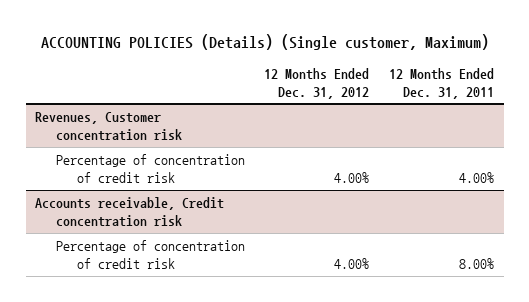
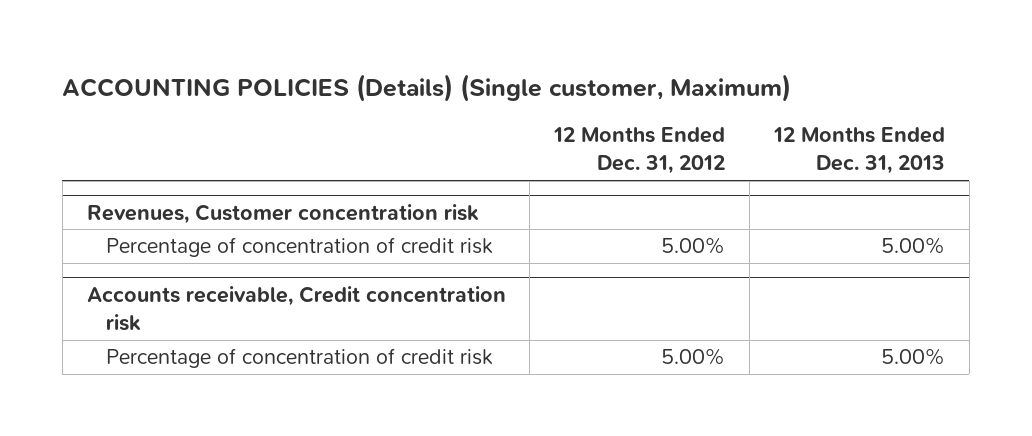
[388,67,494,99] 12 Months Ended Dec. 31, 2011 -> none
none -> [773,127,946,175] 12 Months Ended Dec. 31, 2013
[334,171,370,183] 4.00% -> [661,237,726,255] 5.00%
[334,257,370,269] 4.00% -> [661,348,726,366] 5.00%

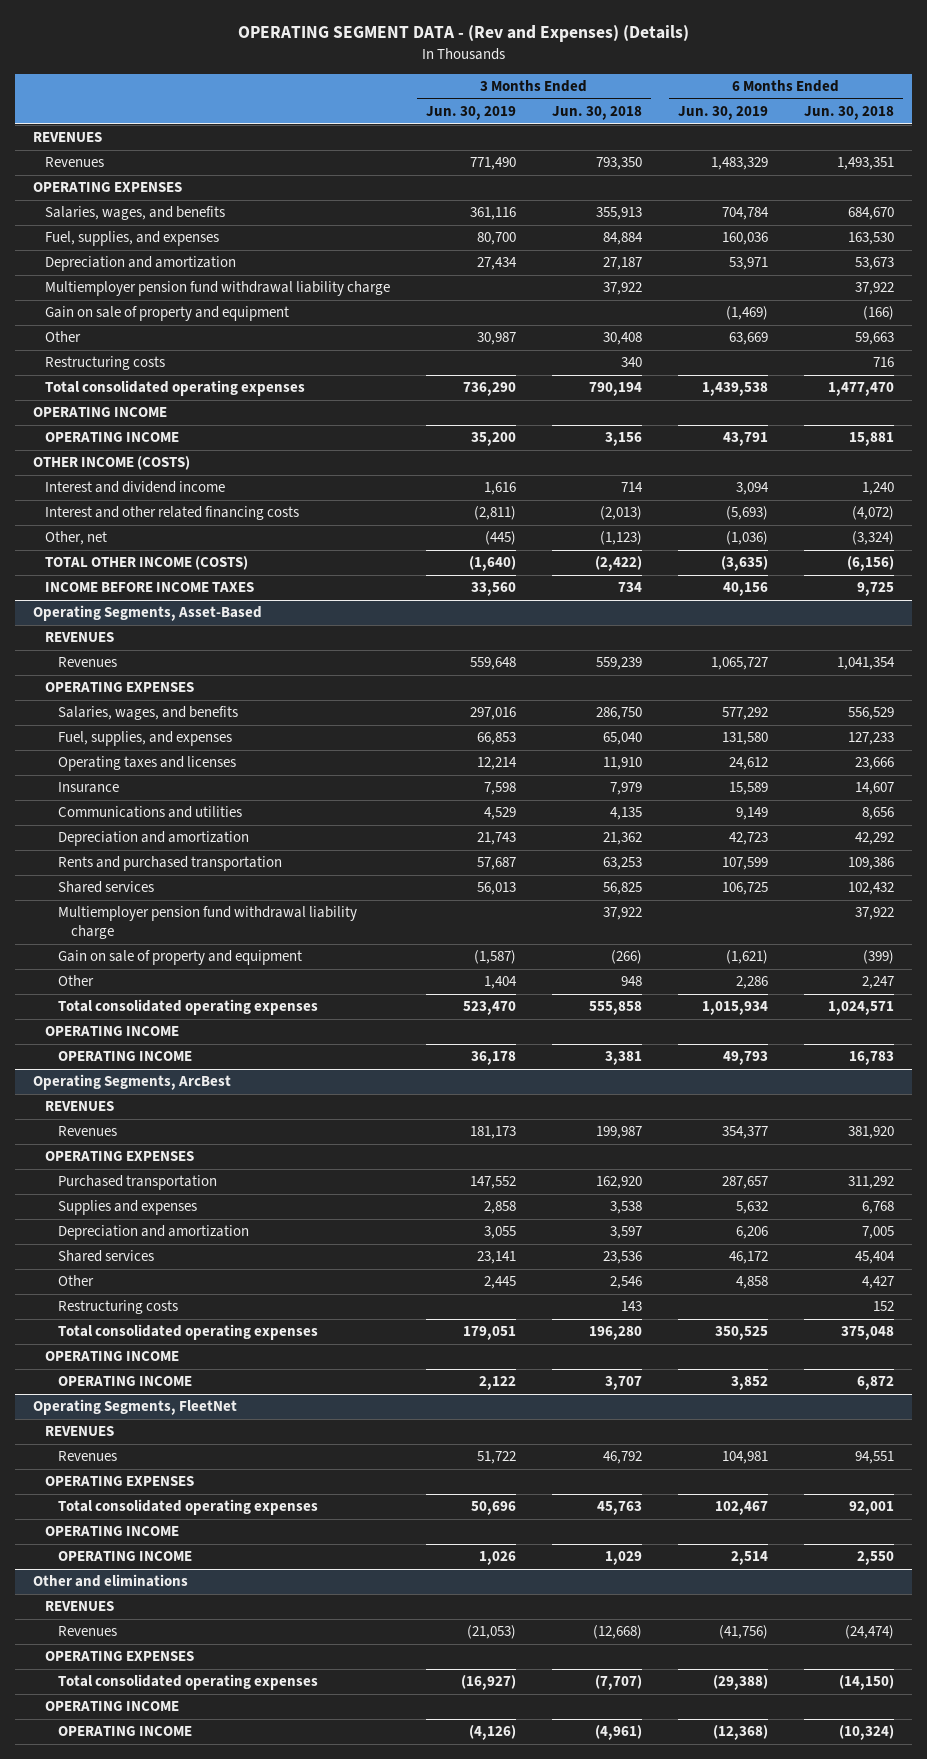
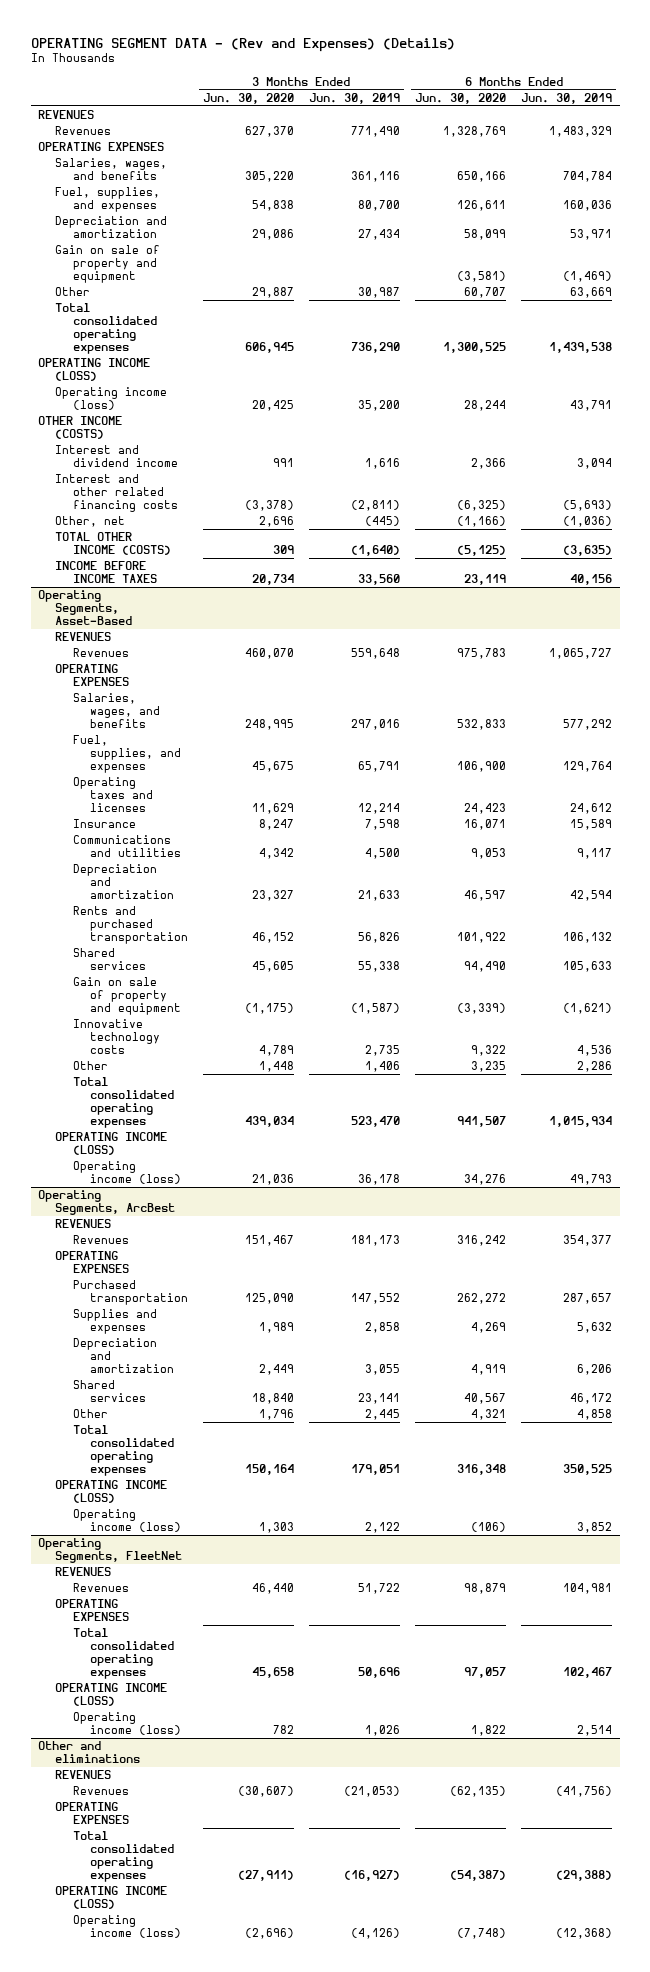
[552,106,643,121] Jun. 30, 2018 -> none
[804,106,895,121] Jun. 30, 2018 -> none
none -> [202,92,294,104] Jun. 30, 2020
none -> [415,92,507,104] Jun. 30, 2020
[45,281,391,297] Multiemployer pension fund withdrawal liability charge -> none
[45,356,166,371] Restructuring costs -> none
[32,407,167,418] OPERATING INCOME -> [38,358,151,382] OPERATING INCOME (LOSS)
[45,432,180,443] OPERATING INCOME -> [55,387,168,411] Operating income (loss)
[477,732,517,746] 66,853 -> [357,760,400,772] 65,791
[722,732,769,746] 131,580 -> [563,760,613,772] 129,764
[58,906,358,940] Multiemployer pension fund withdrawal liability charge -> none
[484,807,517,821] 4,529 -> [364,848,400,860] 4,500
[736,807,769,821] 9,149 -> [577,848,613,860] 9,117
[477,832,517,846] 21,743 -> [357,889,400,901] 21,633
[729,832,769,846] 42,723 -> [570,889,613,901] 42,594
[477,857,517,871] 57,687 -> [357,931,400,943] 56,826
[722,857,769,871] 107,599 -> [563,931,613,943] 106,132
[477,882,517,896] 56,013 -> [357,961,400,973] 55,338
[722,882,769,896] 106,725 -> [563,961,613,973] 105,633
none -> [72,1019,160,1054] Innovative technology costs
[484,976,518,990] 1,404 -> [364,1061,400,1073] 1,406
[45,1026,180,1037] OPERATING INCOME -> [55,1132,168,1156] OPERATING INCOME (LOSS)
[58,1051,193,1062] OPERATING INCOME -> [72,1161,181,1185] Operating income (loss)
[58,1300,179,1315] Restructuring costs -> none
[45,1351,180,1362] OPERATING INCOME -> [55,1480,168,1504] OPERATING INCOME (LOSS)
[58,1376,193,1387] OPERATING INCOME -> [72,1509,181,1533] Operating income (loss)
[45,1526,180,1537] OPERATING INCOME -> [55,1683,168,1707] OPERATING INCOME (LOSS)
[58,1551,193,1562] OPERATING INCOME -> [72,1712,181,1736] Operating income (loss)
[45,1701,180,1712] OPERATING INCOME -> [55,1886,168,1910] OPERATING INCOME (LOSS)
[58,1726,193,1737] OPERATING INCOME -> [72,1915,181,1939] Operating income (loss)

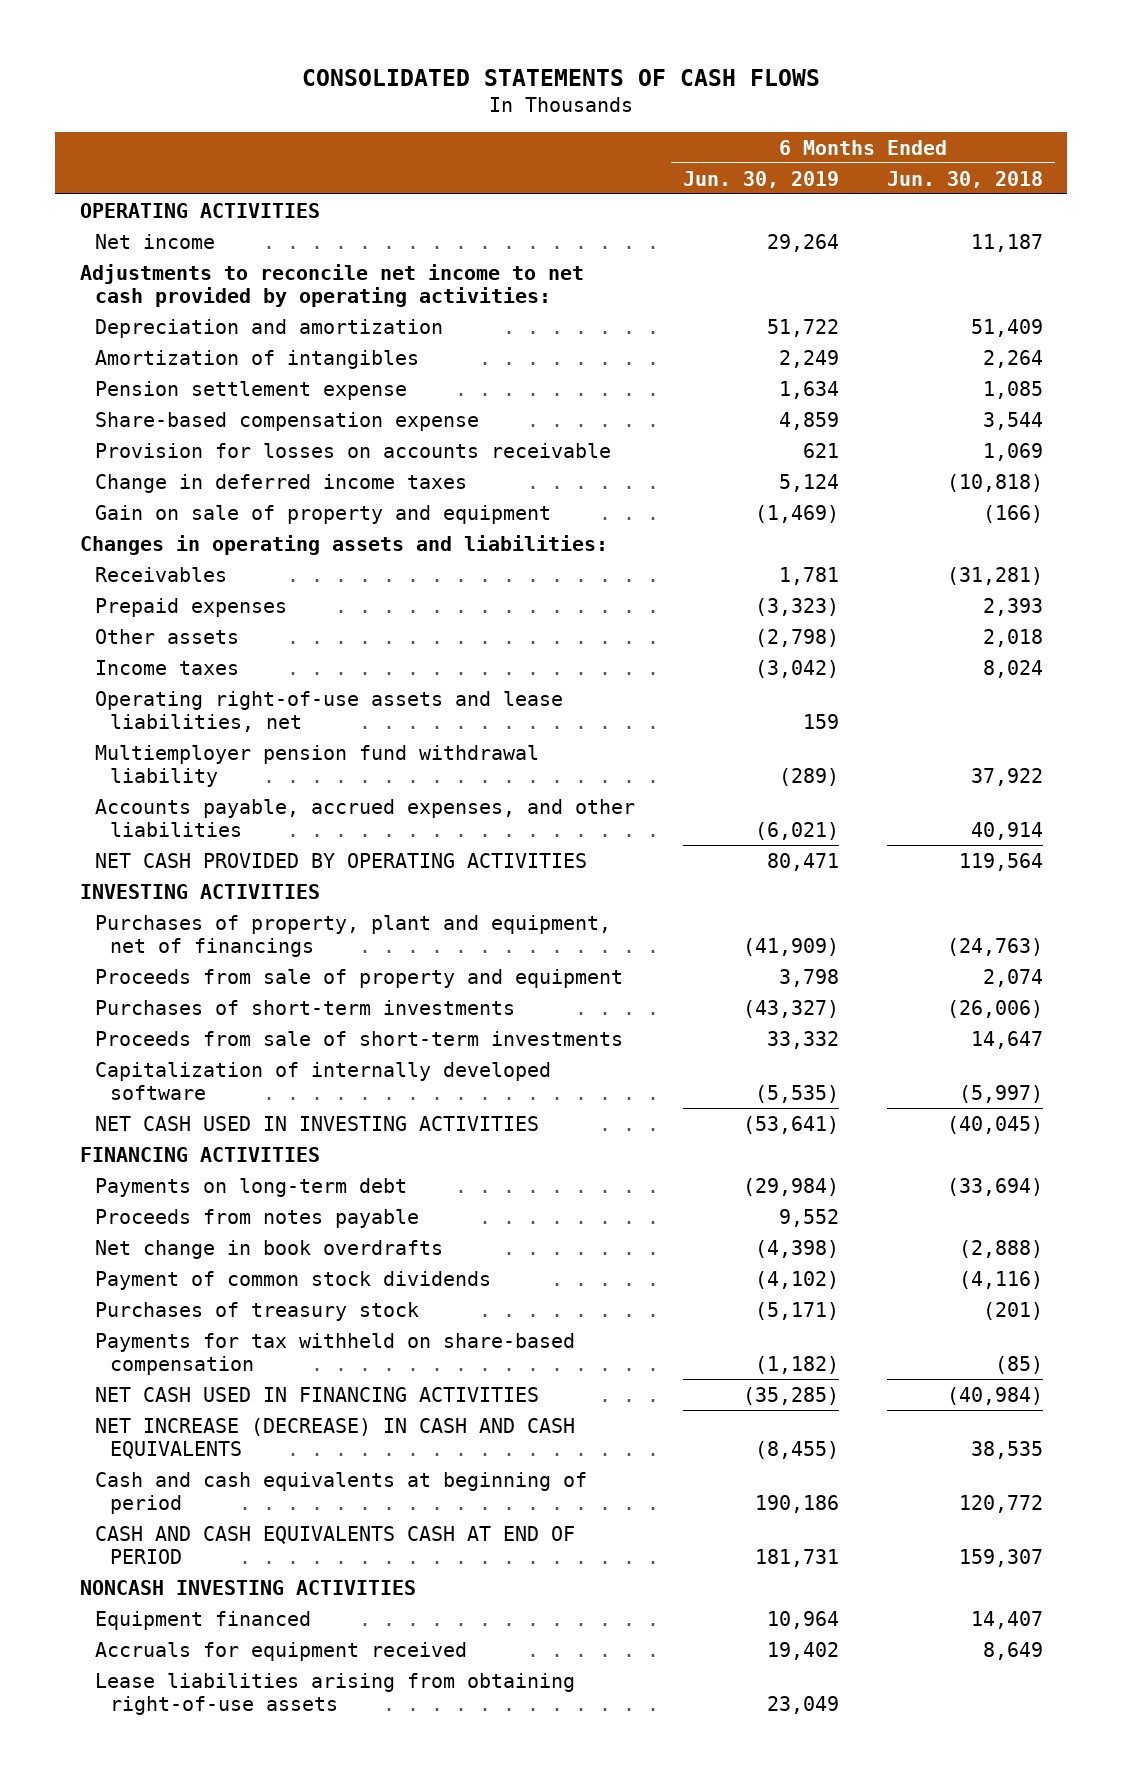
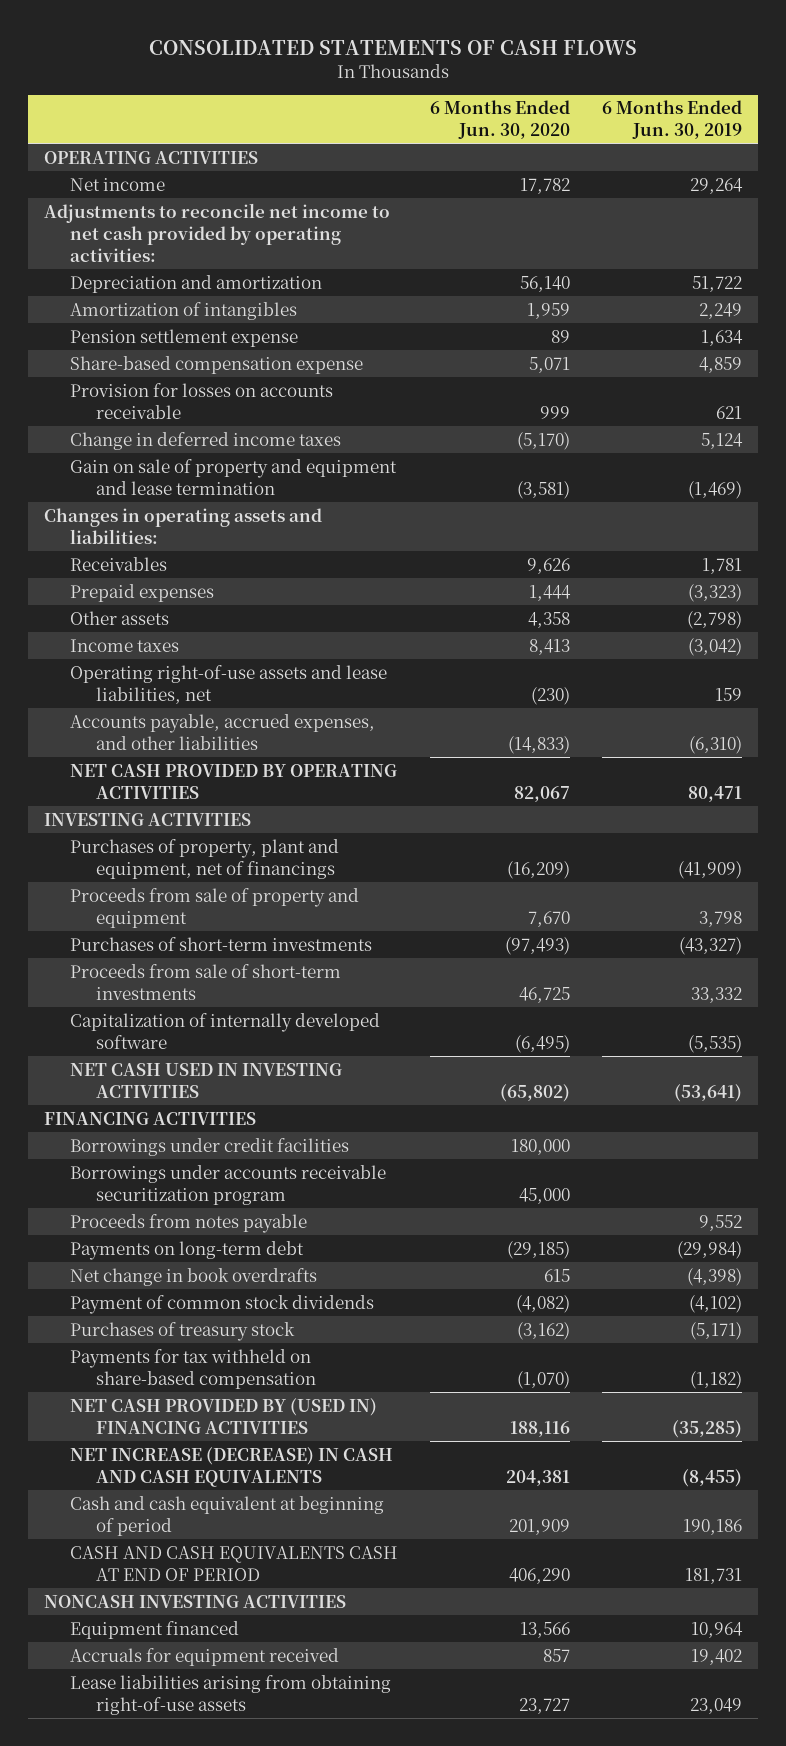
[886,170,1043,188] Jun. 30, 2018 -> none
none -> [430,100,571,140] 6 Months Ended Jun. 30, 2020
[94,504,551,524] Gain on sale of property and equipment -> [69,458,397,495] Gain on sale of property and equipment and lease termination
[94,744,539,787] Multiemployer pension fund withdrawal liability -> none
[754,821,839,840] (6,021) -> [689,735,743,754] (6,310)
none -> [69,1137,349,1156] Borrowings under credit facilities
none -> [69,1164,386,1205] Borrowings under accounts receivable securitization program
[94,1177,407,1197] Payments on long-term debt -> [69,1240,304,1260] Payments on long-term debt
[94,1386,539,1402] NET CASH USED IN FINANCING ACTIVITIES -> [69,1397,377,1434] NET CASH PROVIDED BY (USED IN) FINANCING ACTIVITIES
[94,1471,587,1514] Cash and cash equivalents at beginning of period -> [69,1495,384,1536] Cash and cash equivalent at beginning of period

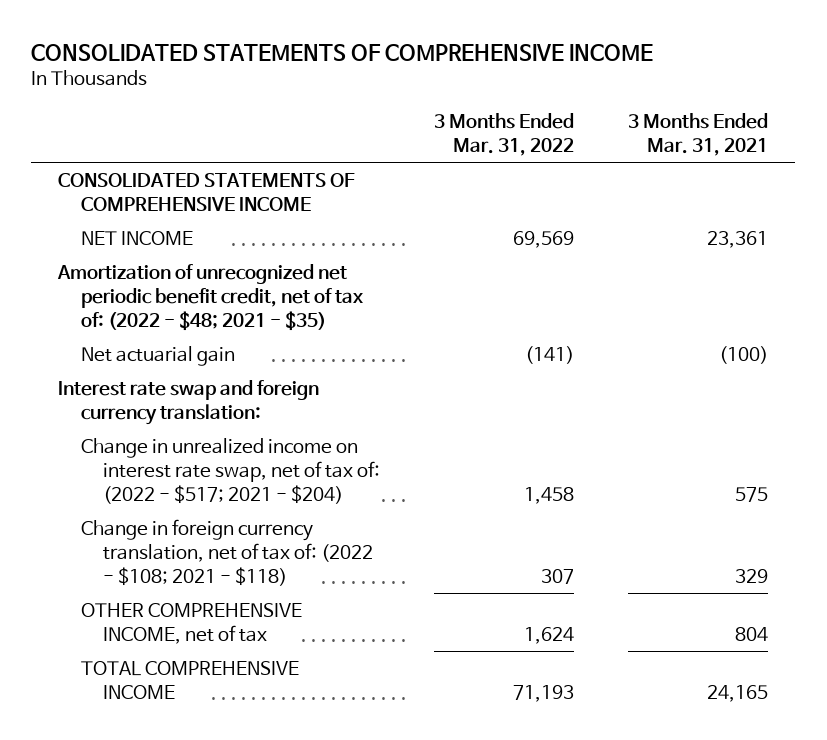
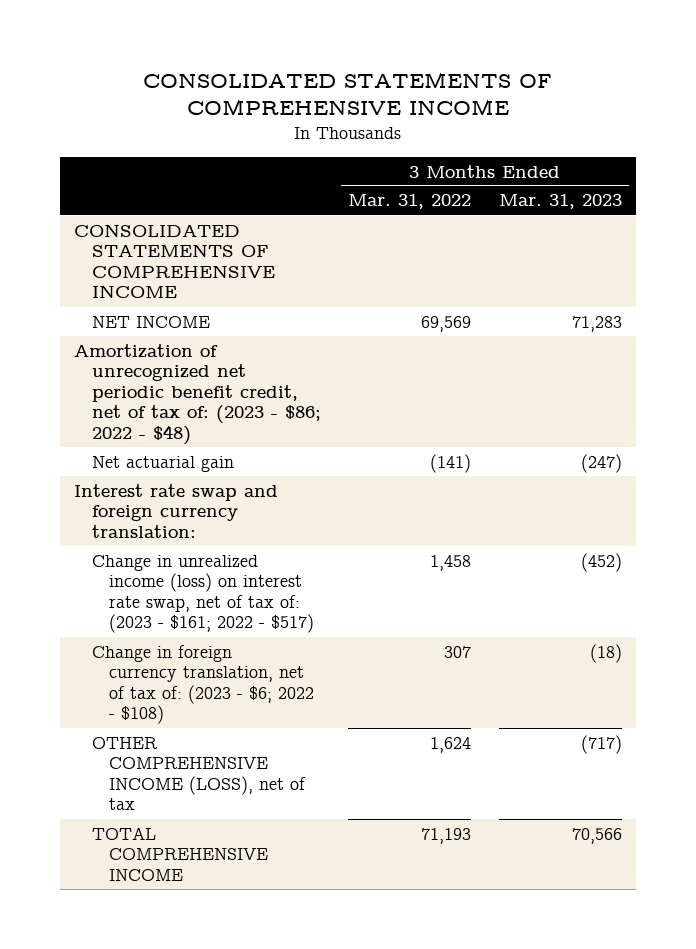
[628,112,769,156] 3 Months Ended Mar. 31, 2021 -> none
none -> [499,194,623,210] Mar. 31, 2023
[57,263,363,331] Amortization of unrecognized net periodic benefit credit, net of tax of: (2022 - $48; 2021 - $35) -> [73,343,321,445] Amortization of unrecognized net periodic benefit credit, net of tax of: (2023 - $86; 2022 - $48)
[80,437,380,504] Change in unrealized income on interest rate swap, net of tax of: (2022 - $517; 2021 - $204) -> [91,554,315,634] Change in unrealized income (loss) on interest rate swap, net of tax of: (2023 - $161; 2022 - $517)
[80,518,373,586] Change in foreign currency translation, net of tax of: (2022 - $108; 2021 - $118) -> [91,644,315,725] Change in foreign currency translation, net of tax of: (2023 - $6; 2022 - $108)
[80,602,302,644] OTHER COMPREHENSIVE INCOME, net of tax -> [91,736,307,811] OTHER COMPREHENSIVE INCOME (LOSS), net of tax

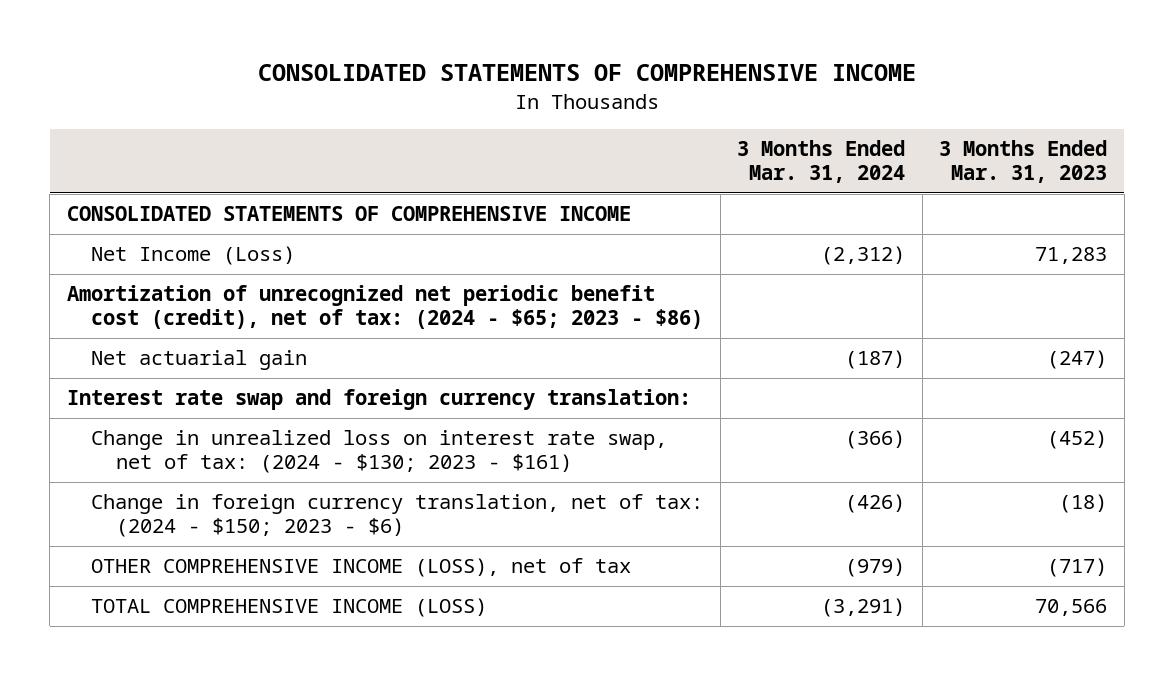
[348,194,472,210] Mar. 31, 2022 -> none
none -> [737,140,906,184] 3 Months Ended Mar. 31, 2024
[91,315,210,328] NET INCOME -> [91,246,296,266] Net Income (Loss)
[73,343,321,445] Amortization of unrecognized net periodic benefit credit, net of tax of: (2023 - $86; 2022 - $48) -> [66,285,704,330] Amortization of unrecognized net periodic benefit cost (credit), net of tax: (2024 - $65; 2023 - $86)
[91,554,315,634] Change in unrealized income (loss) on interest rate swap, net of tax of: (2023 - $161; 2022 - $517) -> [91,430,668,474] Change in unrealized loss on interest rate swap, net of tax: (2024 - $130; 2023 - $161)
[91,644,315,725] Change in foreign currency translation, net of tax of: (2023 - $6; 2022 - $108) -> [91,494,704,538] Change in foreign currency translation, net of tax: (2024 - $150; 2023 - $6)
[91,826,269,881] TOTAL COMPREHENSIVE INCOME -> [91,598,488,618] TOTAL COMPREHENSIVE INCOME (LOSS)

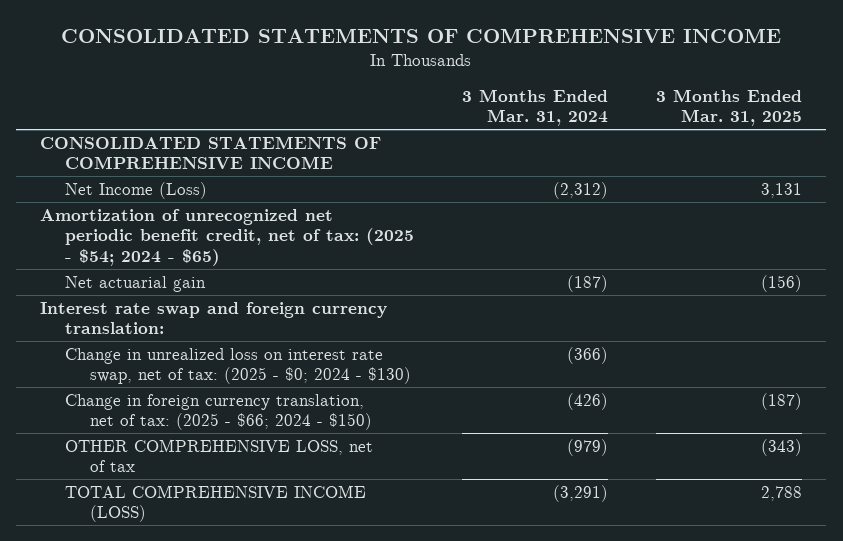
[939,140,1108,184] 3 Months Ended Mar. 31, 2023 -> none
none -> [656,88,803,127] 3 Months Ended Mar. 31, 2025
[66,285,704,330] Amortization of unrecognized net periodic benefit cost (credit), net of tax: (2024 - $65; 2023 - $86) -> [40,208,415,266] Amortization of unrecognized net periodic benefit credit, net of tax: (2025 - $54; 2024 - $65)
[91,430,668,474] Change in unrealized loss on interest rate swap, net of tax: (2024 - $130; 2023 - $161) -> [65,347,412,385] Change in unrealized loss on interest rate swap, net of tax: (2025 - $0; 2024 - $130)
[91,494,704,538] Change in foreign currency translation, net of tax: (2024 - $150; 2023 - $6) -> [65,393,373,431] Change in foreign currency translation, net of tax: (2025 - $66; 2024 - $150)
[91,558,632,578] OTHER COMPREHENSIVE INCOME (LOSS), net of tax -> [65,438,374,473] OTHER COMPREHENSIVE LOSS, net of tax

